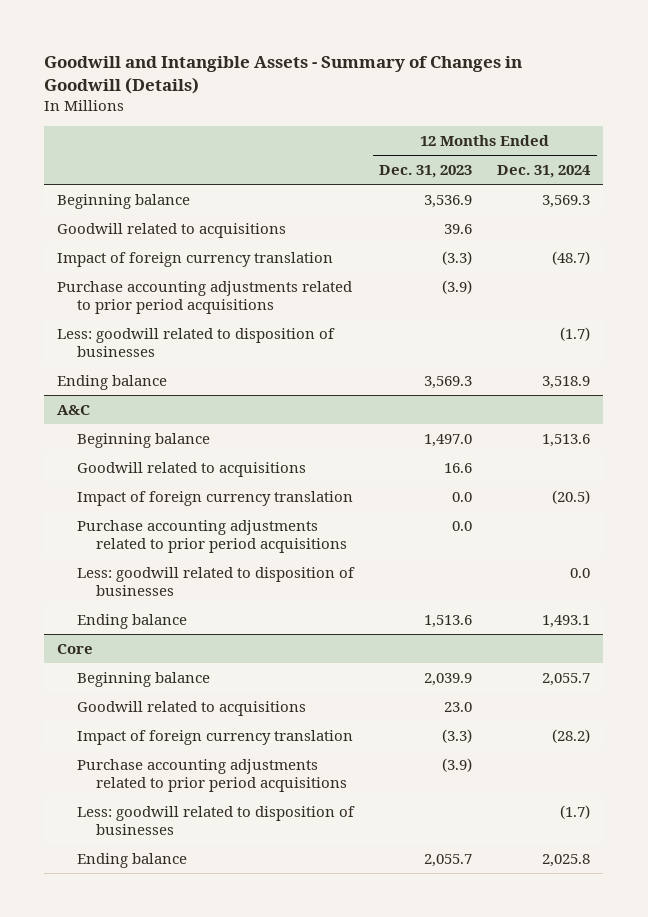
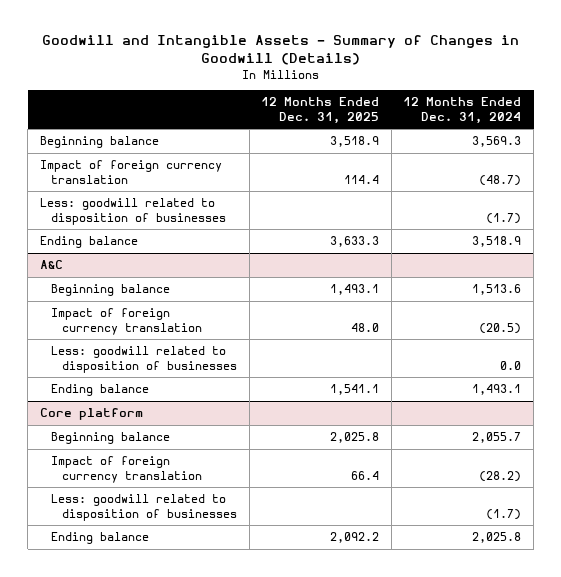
[379,165,473,179] Dec. 31, 2023 -> none
none -> [261,97,380,125] 12 Months Ended Dec. 31, 2025
[57,222,287,238] Goodwill related to acquisitions -> none
[57,280,353,315] Purchase accounting adjustments related to prior period acquisitions -> none
[76,461,306,477] Goodwill related to acquisitions -> none
[76,519,347,554] Purchase accounting adjustments related to prior period acquisitions -> none
[57,643,94,654] Core -> [39,408,143,421] Core platform
[76,700,306,716] Goodwill related to acquisitions -> none
[76,758,347,793] Purchase accounting adjustments related to prior period acquisitions -> none

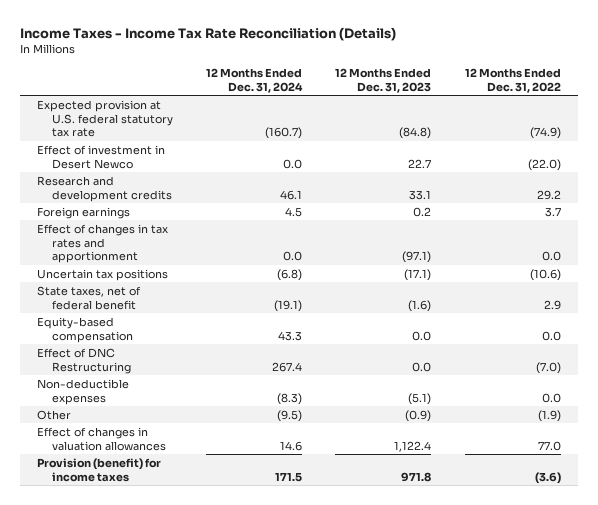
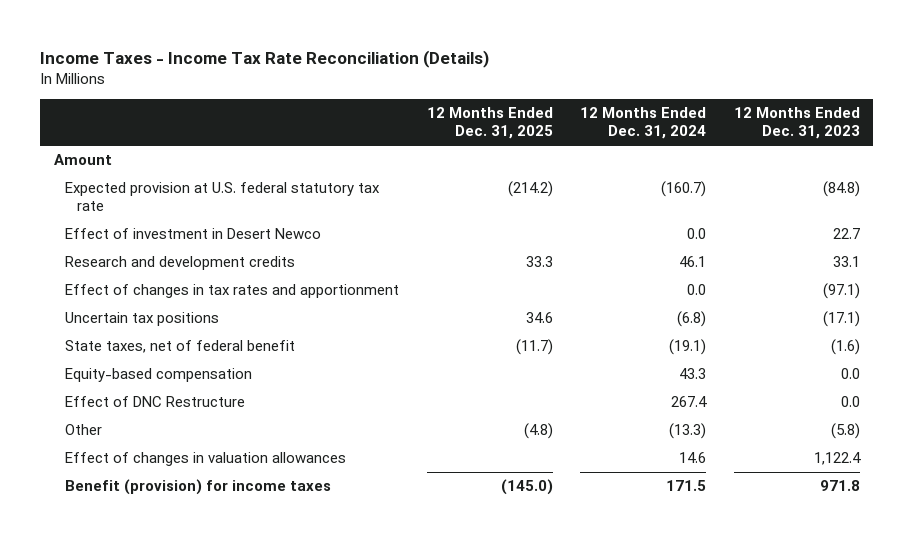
[464,67,561,93] 12 Months Ended Dec. 31, 2022 -> none
none -> [426,107,553,140] 12 Months Ended Dec. 31, 2025
none -> [54,154,113,166] Amount
[36,206,130,219] Foreign earnings -> none
[36,378,129,405] Non-deductible expenses -> none
[36,347,131,374] Effect of DNC Restructuring -> [65,396,246,408] Effect of DNC Restructure
[277,409,303,422] (9.5) -> [669,423,707,440] (13.3)
[405,409,432,422] (0.9) -> [830,423,860,440] (5.8)
[36,457,161,482] Provision (benefit) for income taxes -> [65,479,332,496] Benefit (provision) for income taxes

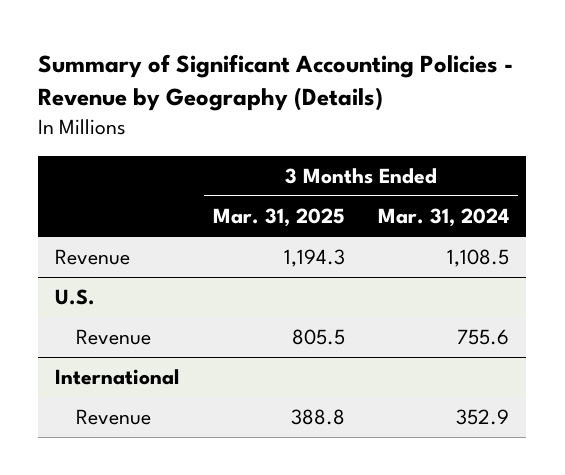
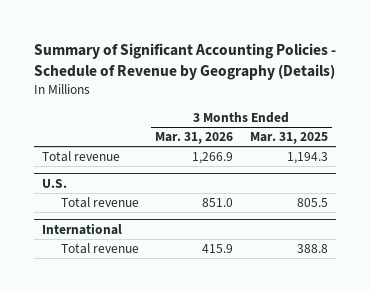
[38,53,514,111] Summary of Significant Accounting Policies - Revenue by Geography (Details) -> [33,43,336,81] Summary of Significant Accounting Policies - Schedule of Revenue by Geography (Details)
[378,208,510,228] Mar. 31, 2024 -> none
none -> [155,132,234,145] Mar. 31, 2026
[55,249,131,266] Revenue -> [42,151,121,163] Total revenue
[75,329,151,346] Revenue -> [60,197,139,209] Total revenue
[75,409,151,426] Revenue -> [60,243,139,255] Total revenue

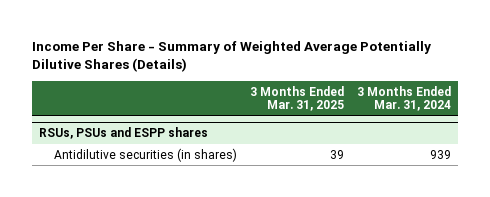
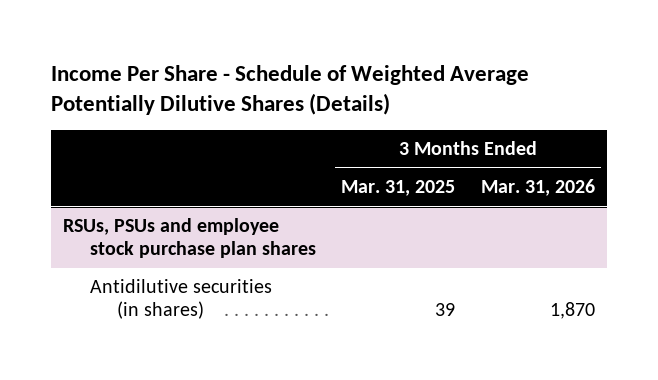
[32,40,432,73] Income Per Share - Summary of Weighted Average Potentially Dilutive Shares (Details) -> [50,64,529,115] Income Per Share - Schedule of Weighted Average Potentially Dilutive Shares (Details)
[357,85,452,112] 3 Months Ended Mar. 31, 2024 -> none
none -> [480,179,595,197] Mar. 31, 2026
[38,127,208,140] RSUs, PSUs and ESPP shares -> [63,218,317,259] RSUs, PSUs and employee stock purchase plan shares

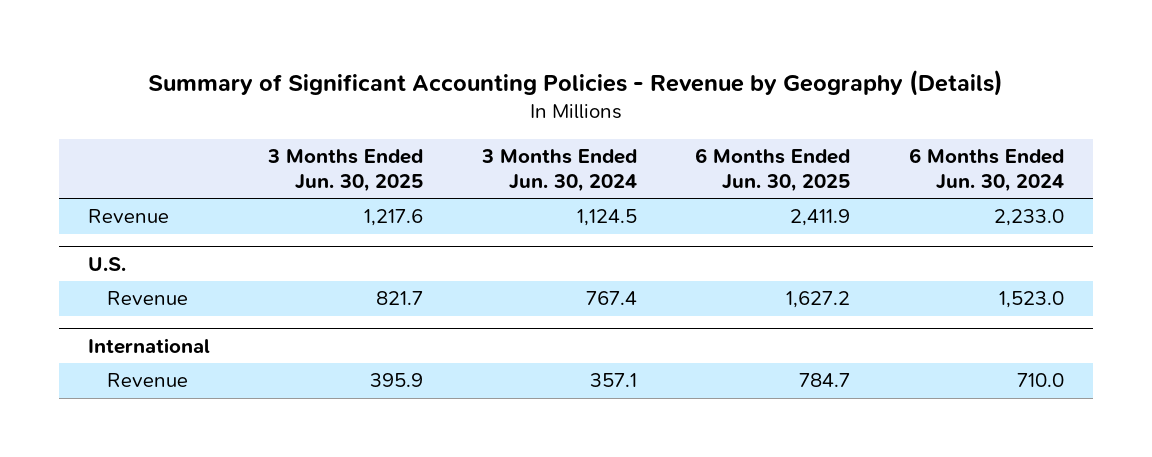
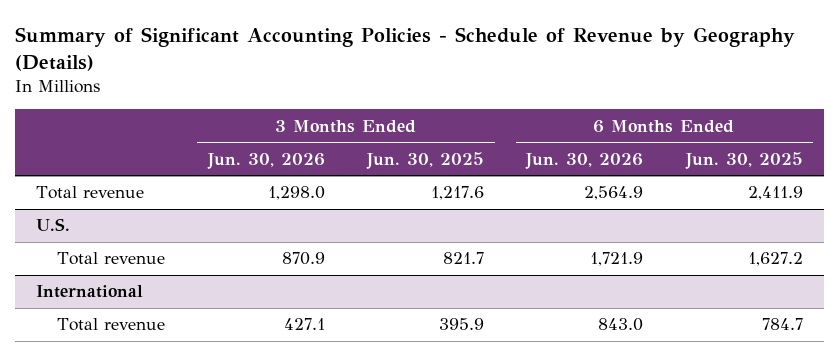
[147,69,1003,96] Summary of Significant Accounting Policies - Revenue by Geography (Details) -> [15,27,796,71] Summary of Significant Accounting Policies - Schedule of Revenue by Geography (Details)
[480,149,637,193] 3 Months Ended Jun. 30, 2024 -> none
[908,148,1064,193] 6 Months Ended Jun. 30, 2024 -> none
none -> [206,152,325,169] Jun. 30, 2026
none -> [525,152,644,169] Jun. 30, 2026
[87,209,169,224] Revenue -> [36,186,145,200] Total revenue
[107,291,189,306] Revenue -> [57,252,166,266] Total revenue
[107,373,189,388] Revenue -> [57,318,166,332] Total revenue

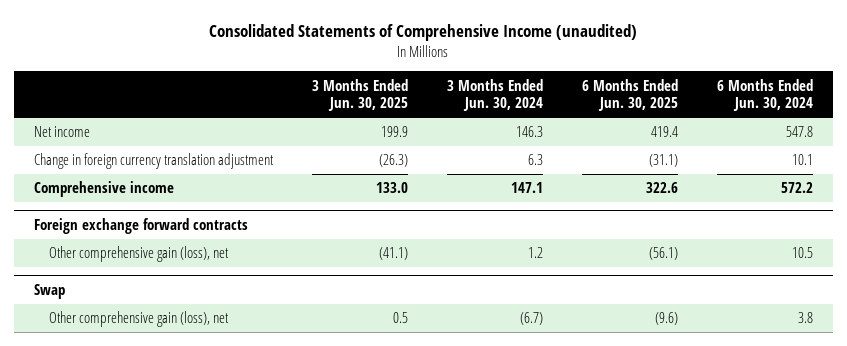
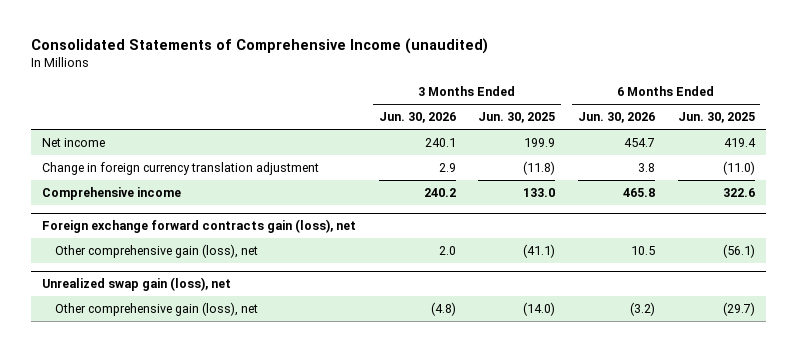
[446,78,543,112] 3 Months Ended Jun. 30, 2024 -> none
[717,78,814,112] 6 Months Ended Jun. 30, 2024 -> none
none -> [378,112,456,124] Jun. 30, 2026
none -> [577,112,655,124] Jun. 30, 2026
[378,154,408,168] (26.3) -> [523,160,556,175] (11.8)
[648,154,678,168] (31.1) -> [722,160,755,175] (11.0)
[33,218,248,235] Foreign exchange forward contracts -> [41,218,356,233] Foreign exchange forward contracts gain (loss), net
[33,284,65,300] Swap -> [41,276,231,291] Unrealized swap gain (loss), net
[392,312,408,324] 0.5 -> [523,301,556,316] (14.0)
[654,312,678,326] (9.6) -> [722,301,755,316] (29.7)

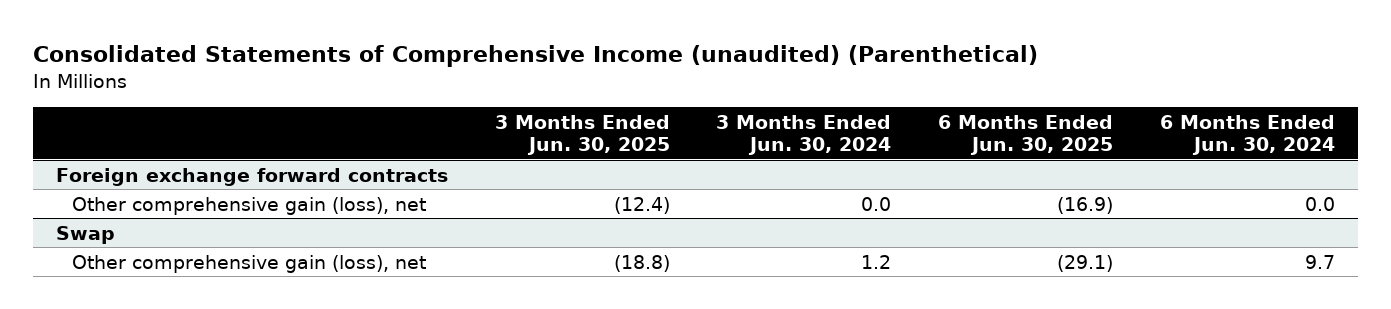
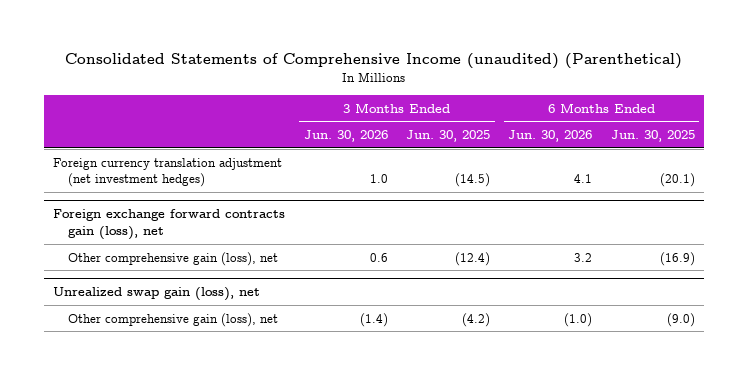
[716,114,892,156] 3 Months Ended Jun. 30, 2024 -> none
[1159,114,1335,156] 6 Months Ended Jun. 30, 2024 -> none
none -> [303,130,388,143] Jun. 30, 2026
none -> [508,130,593,143] Jun. 30, 2026
none -> [53,157,283,188] Foreign currency translation adjustment (net investment hedges)
[56,167,449,186] Foreign exchange forward contracts -> [53,209,286,240] Foreign exchange forward contracts gain (loss), net
[56,225,116,244] Swap -> [53,287,261,302] Unrealized swap gain (loss), net
[613,254,670,272] (18.8) -> [462,312,491,327] (4.2)
[1057,254,1114,272] (29.1) -> [666,312,695,327] (9.0)

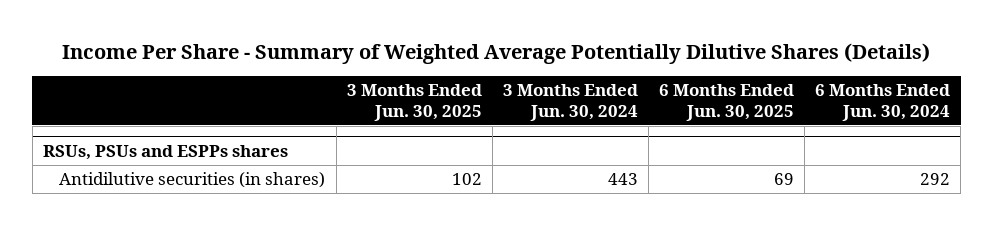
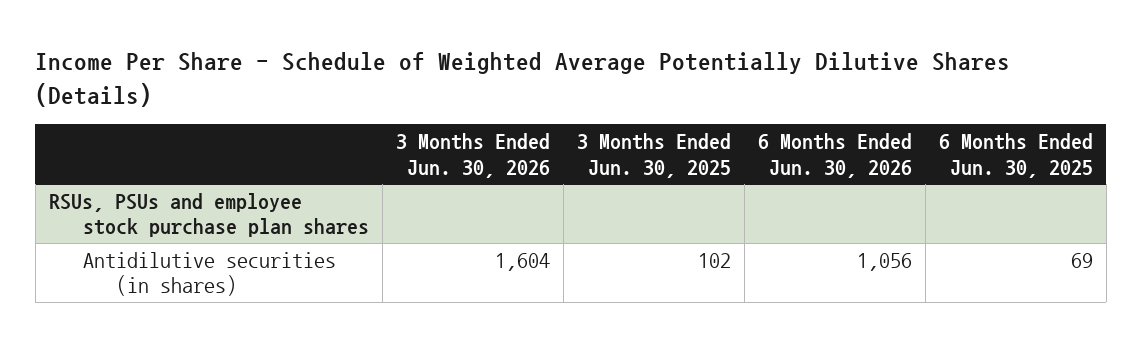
[62,42,931,64] Income Per Share - Summary of Weighted Average Potentially Dilutive Shares (Details) -> [35,51,1011,107] Income Per Share - Schedule of Weighted Average Potentially Dilutive Shares (Details)
[502,84,638,122] 3 Months Ended Jun. 30, 2024 -> none
[815,84,951,122] 6 Months Ended Jun. 30, 2024 -> none
none -> [395,133,550,178] 3 Months Ended Jun. 30, 2026
none -> [757,133,912,178] 6 Months Ended Jun. 30, 2026
[42,144,288,160] RSUs, PSUs and ESPPs shares -> [48,192,369,238] RSUs, PSUs and employee stock purchase plan shares

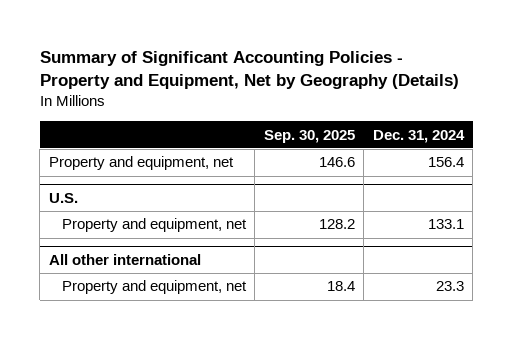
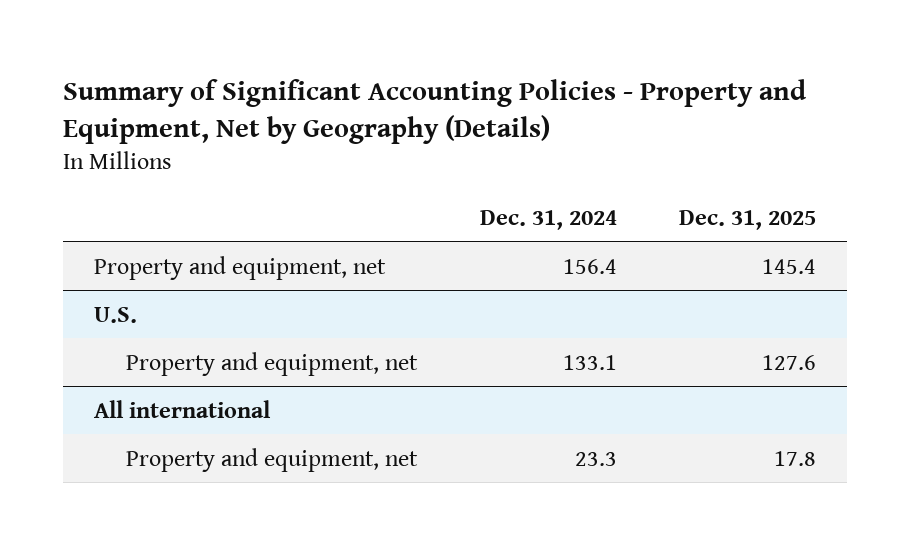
[263,129,355,143] Sep. 30, 2025 -> none
none -> [678,209,816,230] Dec. 31, 2025
[48,254,201,266] All other international -> [93,399,271,418] All international

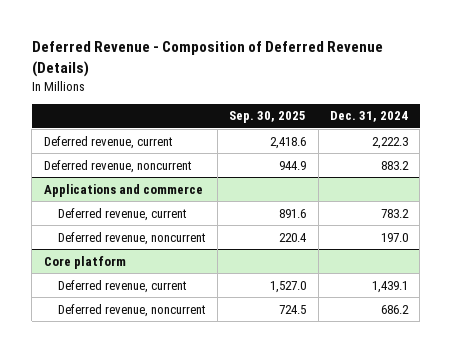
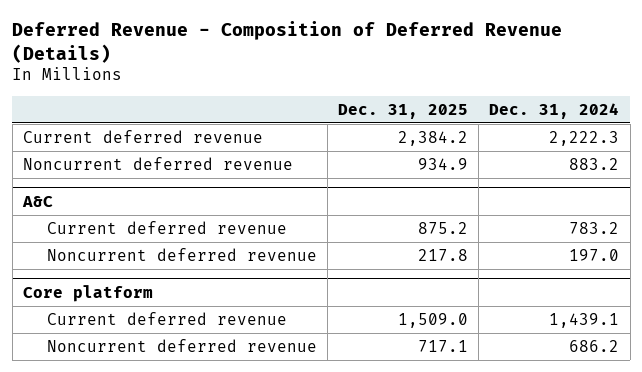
[229,111,307,124] Sep. 30, 2025 -> none
none -> [338,103,469,119] Dec. 31, 2025
[43,135,173,149] Deferred revenue, current -> [22,130,263,144] Current deferred revenue
[43,159,192,173] Deferred revenue, noncurrent -> [22,157,293,171] Noncurrent deferred revenue
[43,183,203,197] Applications and commerce -> [21,195,53,207] A&C
[58,207,188,221] Deferred revenue, current -> [47,221,288,235] Current deferred revenue
[58,231,207,245] Deferred revenue, noncurrent -> [47,248,318,262] Noncurrent deferred revenue
[58,279,188,293] Deferred revenue, current -> [47,312,288,326] Current deferred revenue
[58,303,207,317] Deferred revenue, noncurrent -> [47,339,318,353] Noncurrent deferred revenue

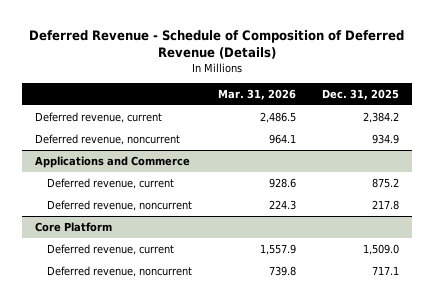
[12,20,563,63] Deferred Revenue - Composition of Deferred Revenue (Details) -> [29,29,405,59] Deferred Revenue - Schedule of Composition of Deferred Revenue (Details)
[489,102,620,119] Dec. 31, 2024 -> none
none -> [217,89,296,101] Mar. 31, 2026
[22,130,263,144] Current deferred revenue -> [35,112,163,124] Deferred revenue, current
[22,157,293,171] Noncurrent deferred revenue -> [35,134,181,146] Deferred revenue, noncurrent
[21,195,53,207] A&C -> [35,156,191,169] Applications and Commerce
[47,221,288,235] Current deferred revenue -> [46,178,174,190] Deferred revenue, current
[47,248,318,262] Noncurrent deferred revenue -> [46,200,192,212] Deferred revenue, noncurrent
[22,284,153,302] Core platform -> [35,222,113,233] Core Platform
[47,312,288,326] Current deferred revenue -> [46,244,174,256] Deferred revenue, current
[47,339,318,353] Noncurrent deferred revenue -> [46,266,192,278] Deferred revenue, noncurrent

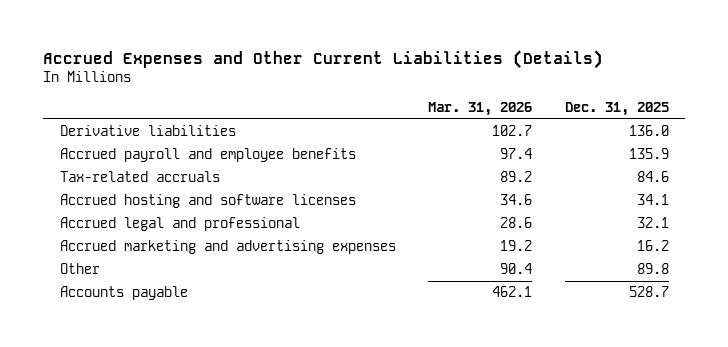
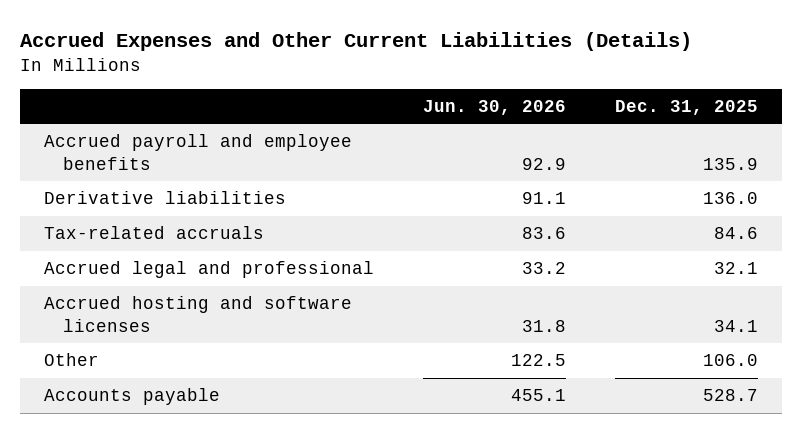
[428,102,533,117] Mar. 31, 2026 -> none
none -> [422,99,566,115] Jun. 30, 2026
[59,125,236,137] Derivative liabilities -> [44,191,287,205] Derivative liabilities
[59,240,396,255] Accrued marketing and advertising expenses -> none
[59,194,356,209] Accrued hosting and software licenses -> [44,296,353,332] Accrued hosting and software licenses
[636,263,669,275] 89.8 -> [702,354,758,367] 106.0

